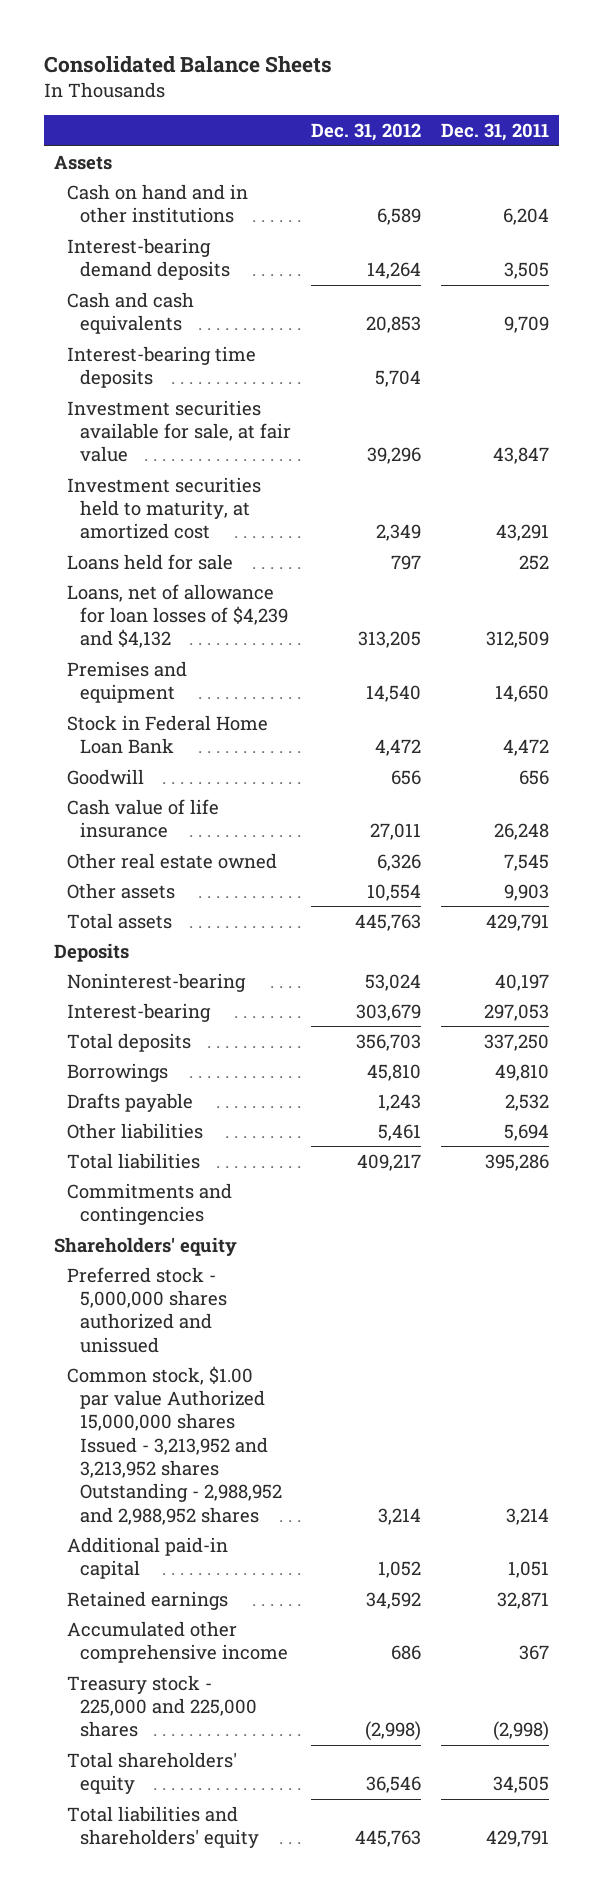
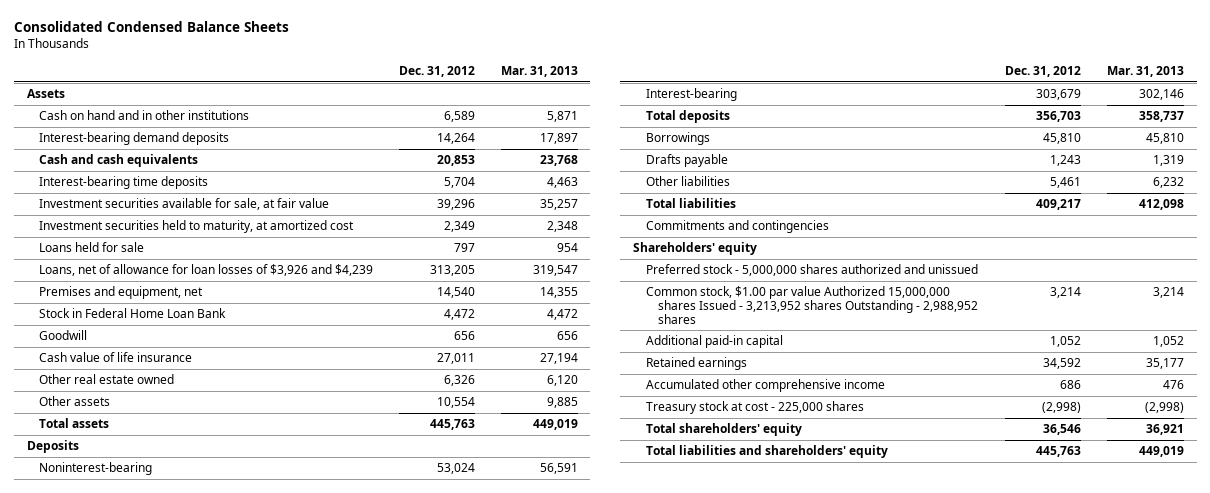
[43,56,332,74] Consolidated Balance Sheets -> [13,21,289,33] Consolidated Condensed Balance Sheets
[440,123,549,142] Dec. 31, 2011 -> none
none -> [500,66,578,78] Mar. 31, 2013
[66,583,288,649] Loans, net of allowance for loan losses of $4,239 and $4,132 -> [39,264,374,277] Loans, net of allowance for loan losses of $3,926 and $4,239
[66,660,187,704] Premises and equipment -> [39,286,204,300] Premises and equipment, net
[66,1365,282,1525] Common stock, $1.00 par value Authorized 15,000,000 shares Issued - 3,213,952 and 3,213,952 shares Outstanding - 2,988,952 and 2,988,952 shares -> [645,286,979,324] Common stock, $1.00 par value Authorized 15,000,000 shares Issued - 3,213,952 shares Outstanding - 2,988,952 shares
[66,1674,257,1738] Treasury stock - 225,000 and 225,000 shares -> [645,401,864,415] Treasury stock at cost - 225,000 shares

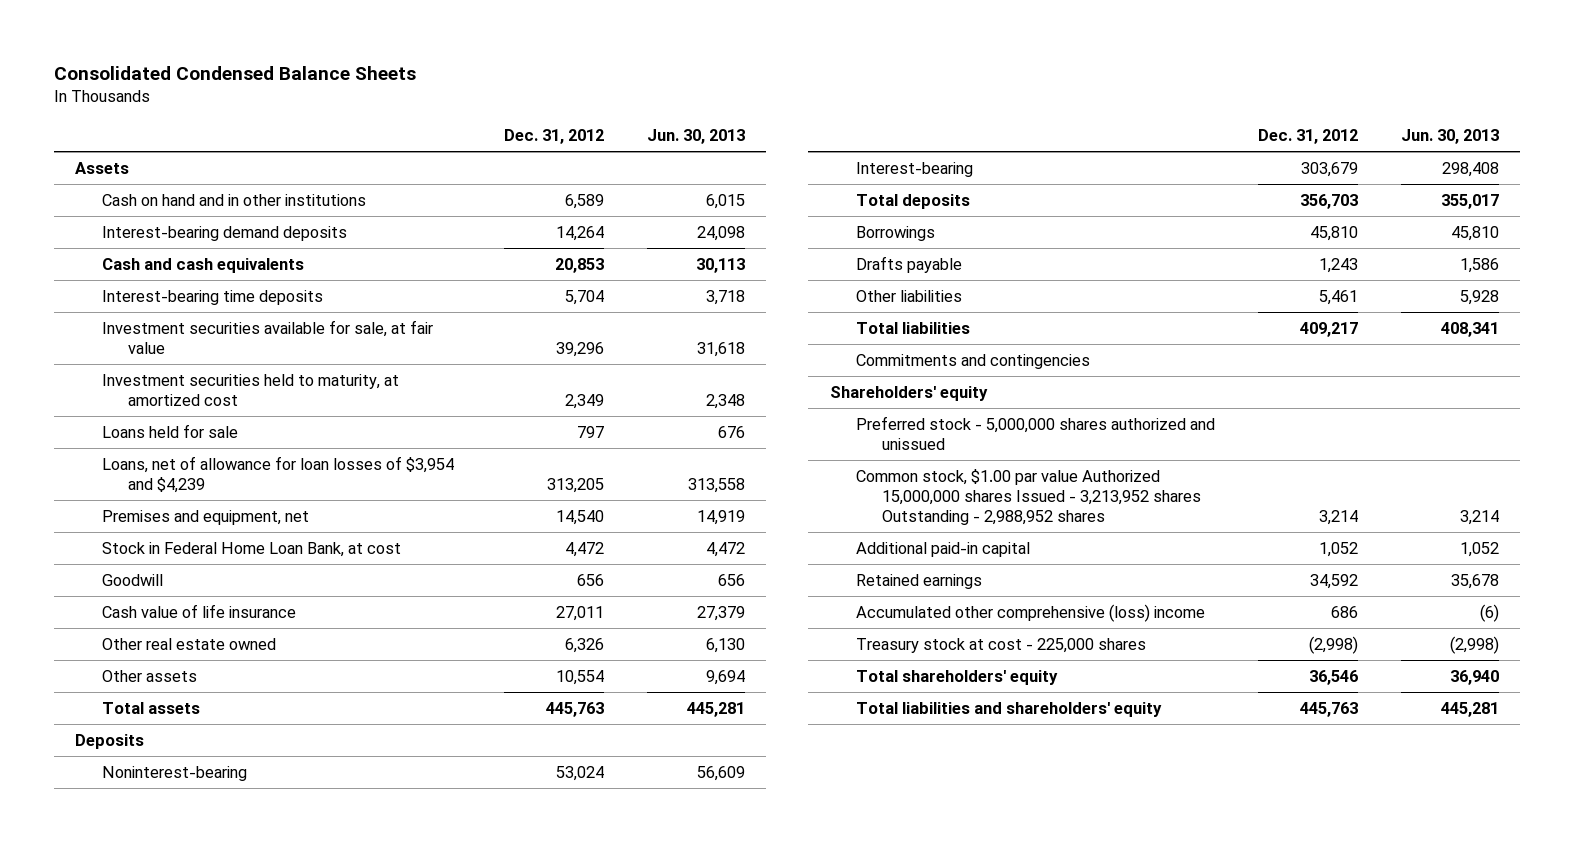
[500,66,578,78] Mar. 31, 2013 -> none
none -> [646,128,745,144] Jun. 30, 2013
[39,264,374,277] Loans, net of allowance for loan losses of $3,926 and $4,239 -> [101,455,454,493] Loans, net of allowance for loan losses of $3,954 and $4,239
[39,308,227,319] Stock in Federal Home Loan Bank -> [101,541,401,557] Stock in Federal Home Loan Bank, at cost
[645,379,885,393] Accumulated other comprehensive income -> [855,603,1205,622] Accumulated other comprehensive (loss) income

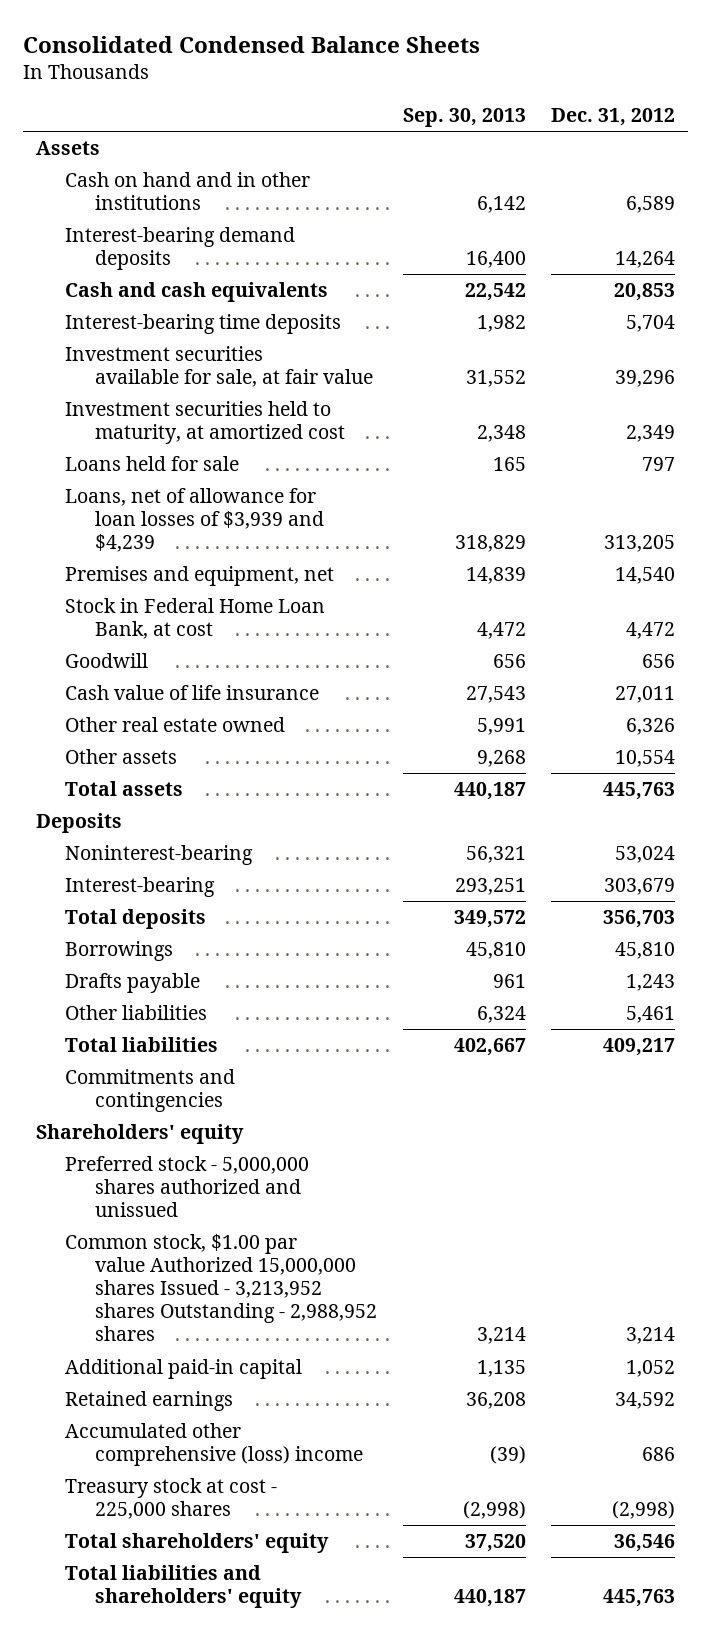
[646,128,745,144] Jun. 30, 2013 -> none
none -> [402,108,526,128] Sep. 30, 2013
[101,455,454,493] Loans, net of allowance for loan losses of $3,954 and $4,239 -> [65,488,324,553] Loans, net of allowance for loan losses of $3,939 and $4,239

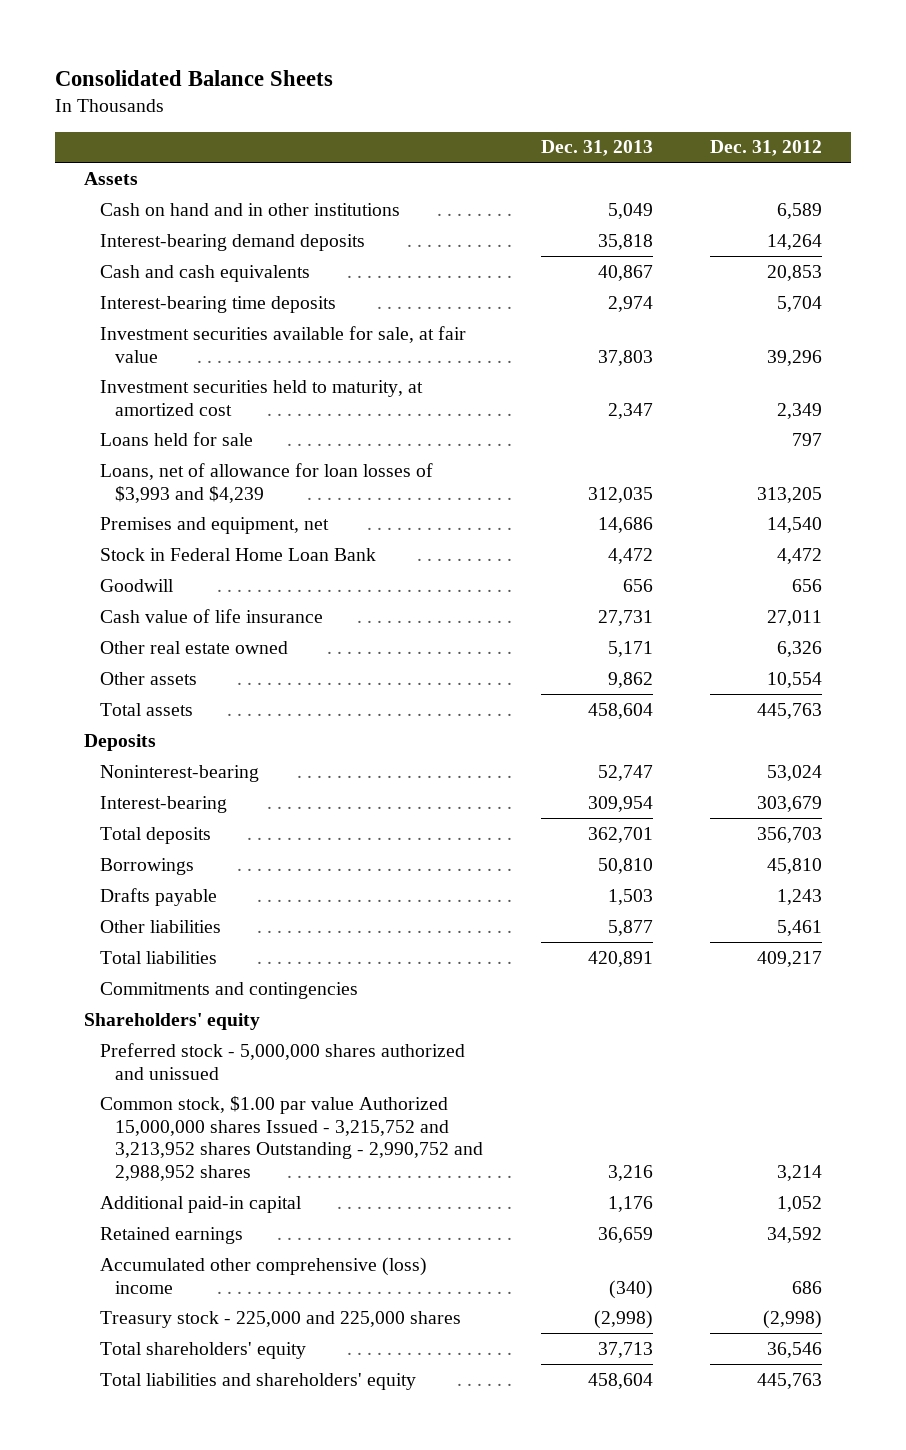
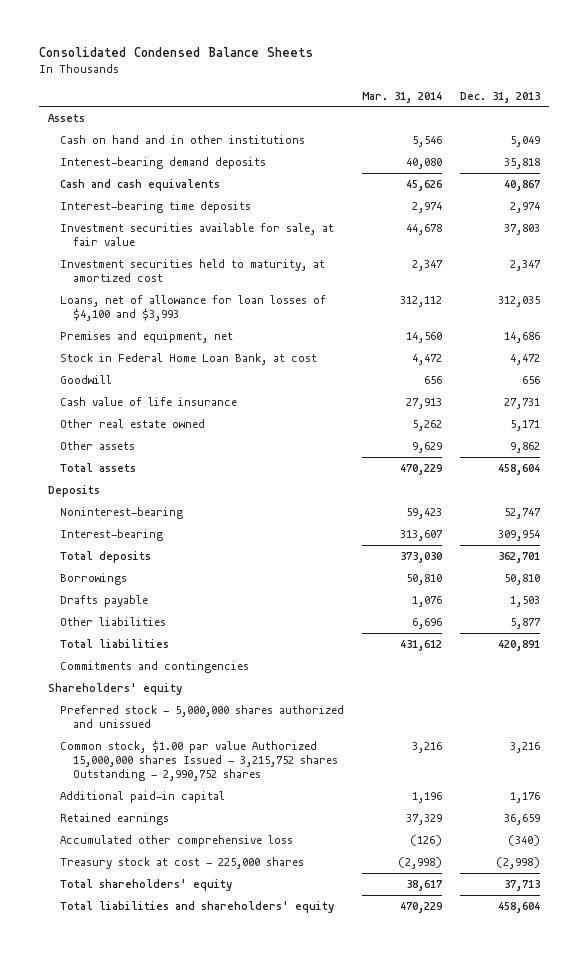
[55,69,334,86] Consolidated Balance Sheets -> [39,47,314,58] Consolidated Condensed Balance Sheets
[710,140,823,157] Dec. 31, 2012 -> none
none -> [362,91,443,103] Mar. 31, 2014
[99,431,253,446] Loans held for sale -> none
[99,462,433,503] Loans, net of allowance for loan losses of $3,993 and $4,239 -> [60,294,327,322] Loans, net of allowance for loan losses of $4,100 and $3,993
[99,547,376,561] Stock in Federal Home Loan Bank -> [60,352,318,365] Stock in Federal Home Loan Bank, at cost
[99,1095,484,1182] Common stock, $1.00 par value Authorized 15,000,000 shares Issued - 3,215,752 and 3,213,952 shares Outstanding - 2,990,752 and 2,988,952 shares -> [60,739,338,782] Common stock, $1.00 par value Authorized 15,000,000 shares Issued - 3,215,752 shares Outstanding - 2,990,752 shares
[99,1256,427,1294] Accumulated other comprehensive (loss) income -> [60,834,294,847] Accumulated other comprehensive loss
[99,1310,461,1328] Treasury stock - 225,000 and 225,000 shares -> [60,856,305,869] Treasury stock at cost - 225,000 shares

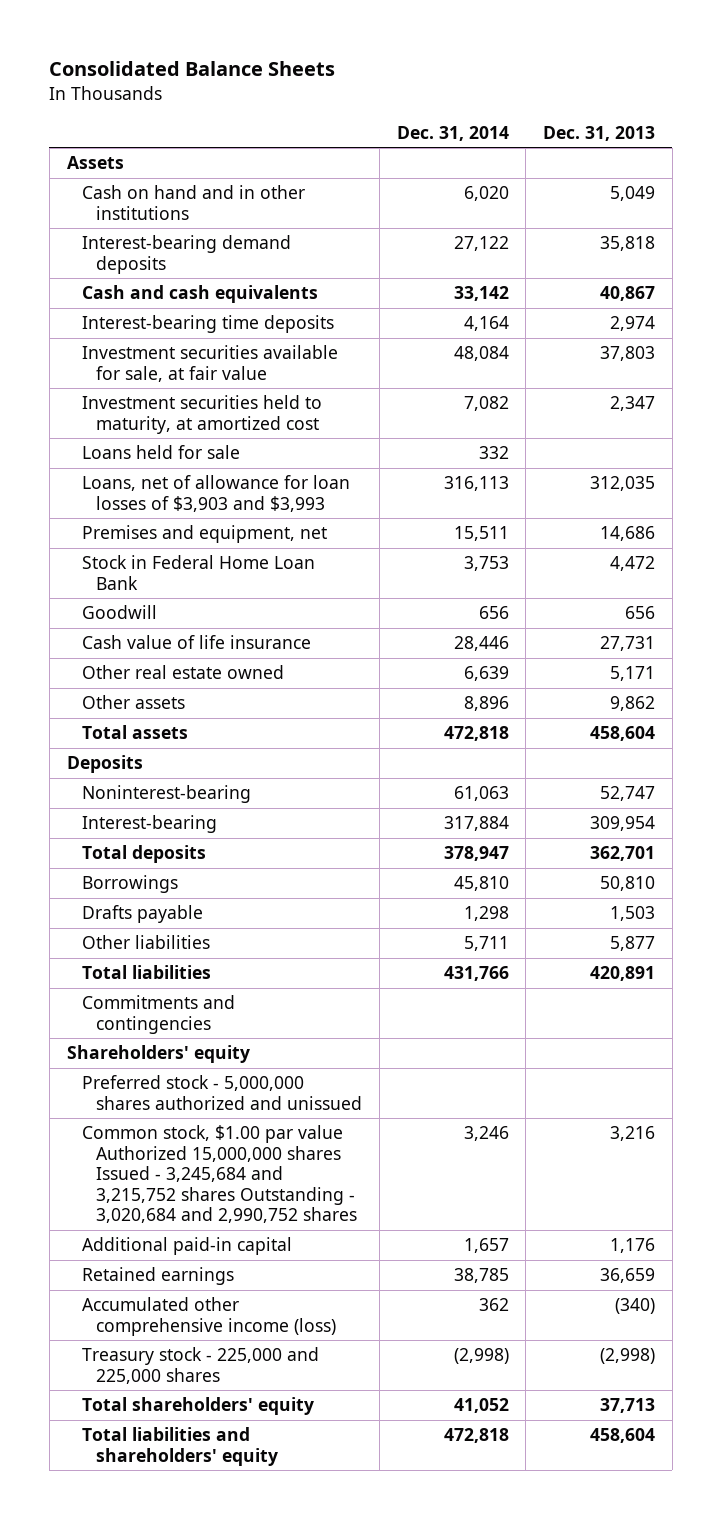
[39,47,314,58] Consolidated Condensed Balance Sheets -> [49,61,336,77] Consolidated Balance Sheets
[362,91,443,103] Mar. 31, 2014 -> none
none -> [396,125,509,141] Dec. 31, 2014
none -> [81,445,240,460] Loans held for sale
[60,294,327,322] Loans, net of allowance for loan losses of $4,100 and $3,993 -> [81,475,350,512] Loans, net of allowance for loan losses of $3,903 and $3,993
[60,352,318,365] Stock in Federal Home Loan Bank, at cost -> [81,555,315,590] Stock in Federal Home Loan Bank
[60,739,338,782] Common stock, $1.00 par value Authorized 15,000,000 shares Issued - 3,215,752 shares Outstanding - 2,990,752 shares -> [81,1125,358,1223] Common stock, $1.00 par value Authorized 15,000,000 shares Issued - 3,245,684 and 3,215,752 shares Outstanding - 3,020,684 and 2,990,752 shares
[60,834,294,847] Accumulated other comprehensive loss -> [81,1297,337,1336] Accumulated other comprehensive income (loss)
[60,856,305,869] Treasury stock at cost - 225,000 shares -> [81,1347,319,1384] Treasury stock - 225,000 and 225,000 shares

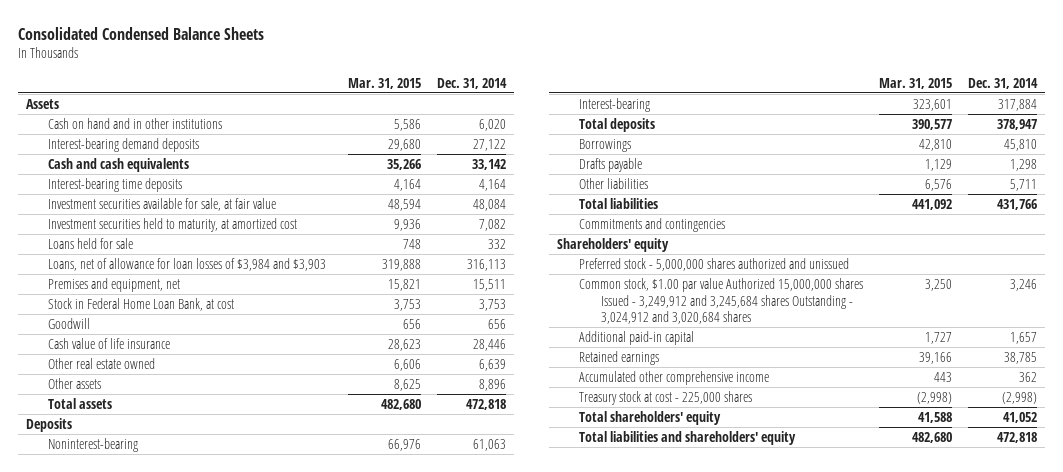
[49,61,336,77] Consolidated Balance Sheets -> [17,26,264,40] Consolidated Condensed Balance Sheets
[543,125,656,141] Dec. 31, 2013 -> none
none -> [347,77,421,89] Mar. 31, 2015
[81,475,350,512] Loans, net of allowance for loan losses of $3,903 and $3,993 -> [47,258,326,272] Loans, net of allowance for loan losses of $3,984 and $3,903
[81,555,315,590] Stock in Federal Home Loan Bank -> [47,298,234,312] Stock in Federal Home Loan Bank, at cost
[81,1125,358,1223] Common stock, $1.00 par value Authorized 15,000,000 shares Issued - 3,245,684 and 3,215,752 shares Outstanding - 3,020,684 and 2,990,752 shares -> [578,278,863,325] Common stock, $1.00 par value Authorized 15,000,000 shares Issued - 3,249,912 and 3,245,684 shares Outstanding - 3,024,912 and 3,020,684 shares
[81,1297,337,1336] Accumulated other comprehensive income (loss) -> [578,371,769,386] Accumulated other comprehensive income
[81,1347,319,1384] Treasury stock - 225,000 and 225,000 shares -> [578,391,752,406] Treasury stock at cost - 225,000 shares

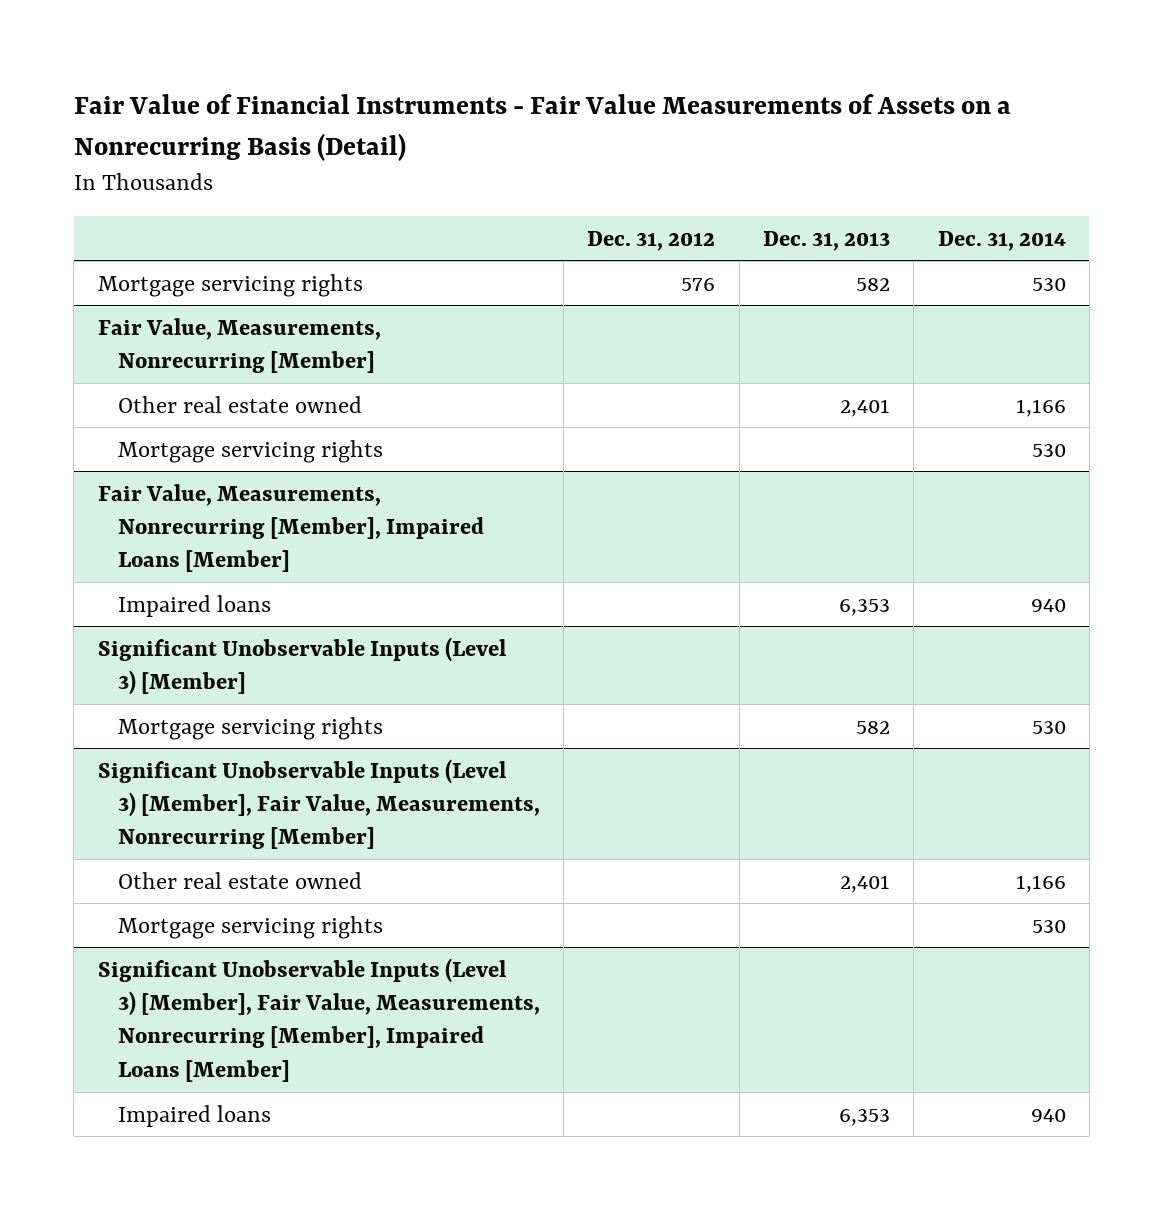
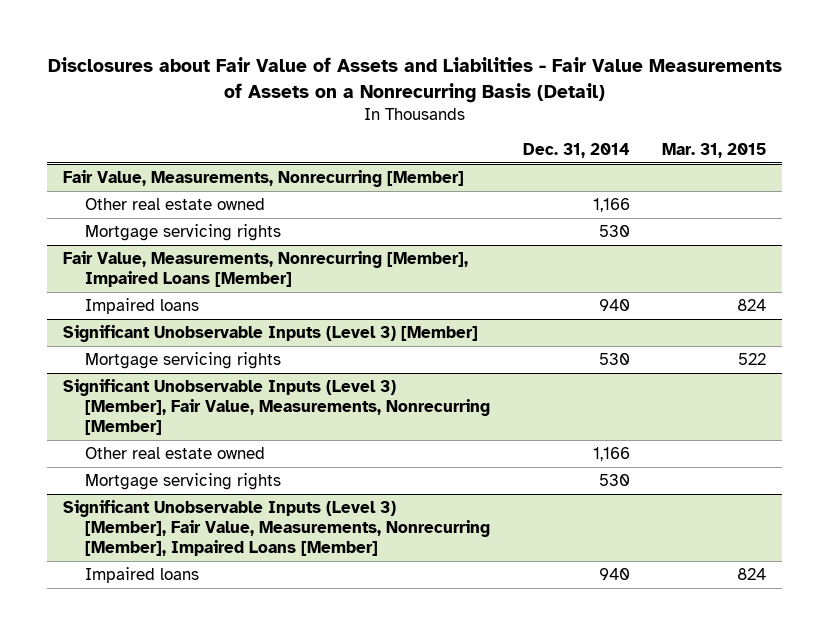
[73,94,1011,161] Fair Value of Financial Instruments - Fair Value Measurements of Assets on a Nonrecurring Basis (Detail) -> [47,57,782,103] Disclosures about Fair Value of Assets and Liabilities - Fair Value Measurements of Assets on a Nonrecurring Basis (Detail)
[587,230,716,251] Dec. 31, 2012 -> none
[763,230,891,251] Dec. 31, 2013 -> none
none -> [662,142,767,158] Mar. 31, 2015
[97,273,363,297] Mortgage servicing rights -> none

